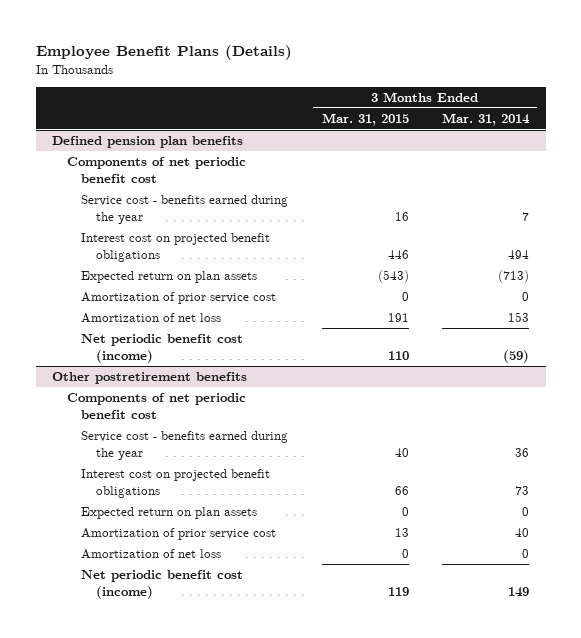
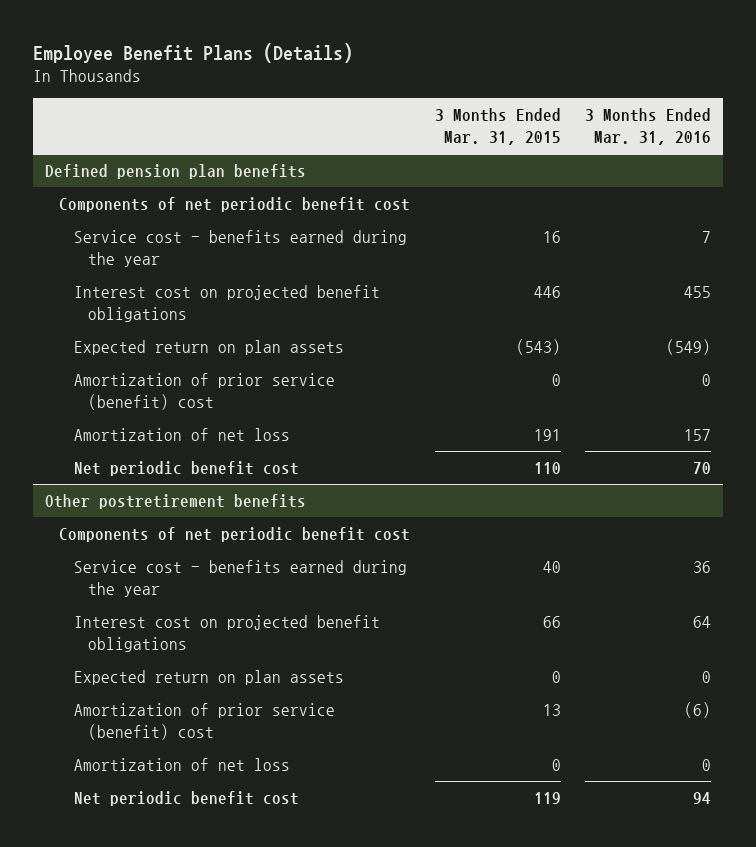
[442,112,531,126] Mar. 31, 2014 -> none
none -> [584,108,711,145] 3 Months Ended Mar. 31, 2016
[81,291,277,304] Amortization of prior service cost -> [73,373,335,410] Amortization of prior service (benefit) cost
[81,333,244,364] Net periodic benefit cost (income) -> [73,461,299,477] Net periodic benefit cost
[81,527,277,540] Amortization of prior service cost -> [73,703,335,740] Amortization of prior service (benefit) cost
[81,569,244,600] Net periodic benefit cost (income) -> [73,791,299,807] Net periodic benefit cost

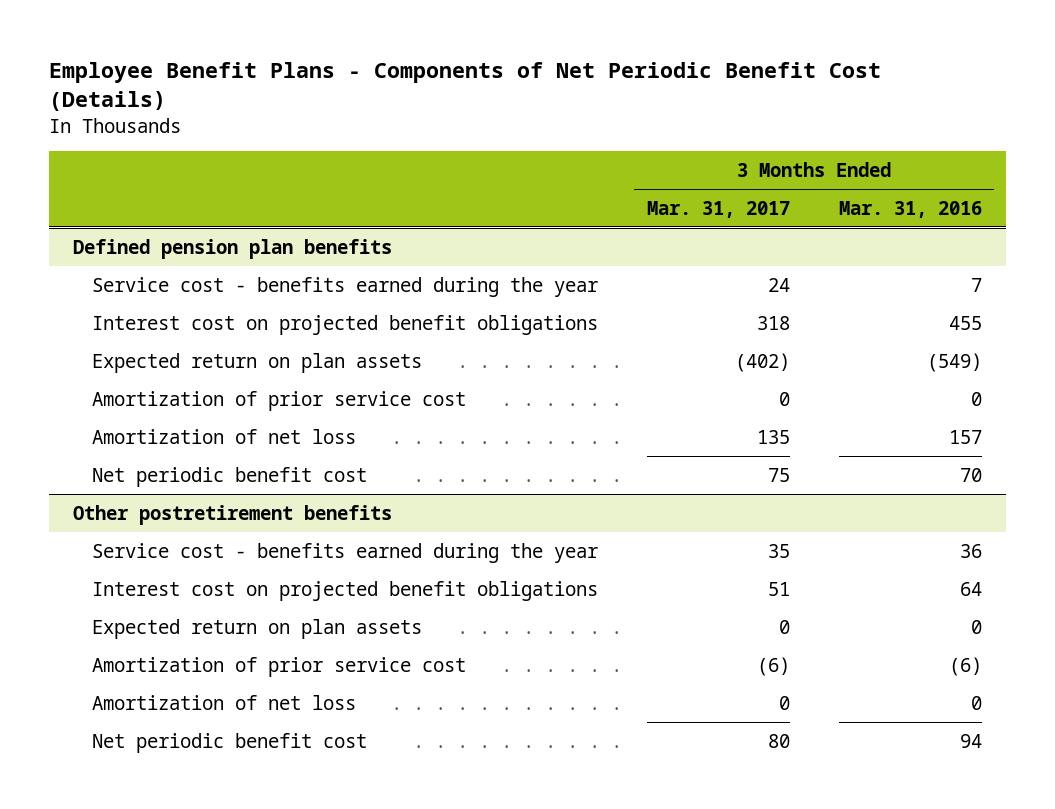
[32,42,353,63] Employee Benefit Plans (Details) -> [48,61,881,112] Employee Benefit Plans - Components of Net Periodic Benefit Cost (Details)
[434,108,561,145] 3 Months Ended Mar. 31, 2015 -> none
none -> [646,200,790,218] Mar. 31, 2017
[59,197,411,213] Components of net periodic benefit cost -> none
[73,373,335,410] Amortization of prior service (benefit) cost -> [91,390,466,411] Amortization of prior service cost
[59,527,411,543] Components of net periodic benefit cost -> none
[73,703,335,740] Amortization of prior service (benefit) cost -> [91,656,466,677] Amortization of prior service cost

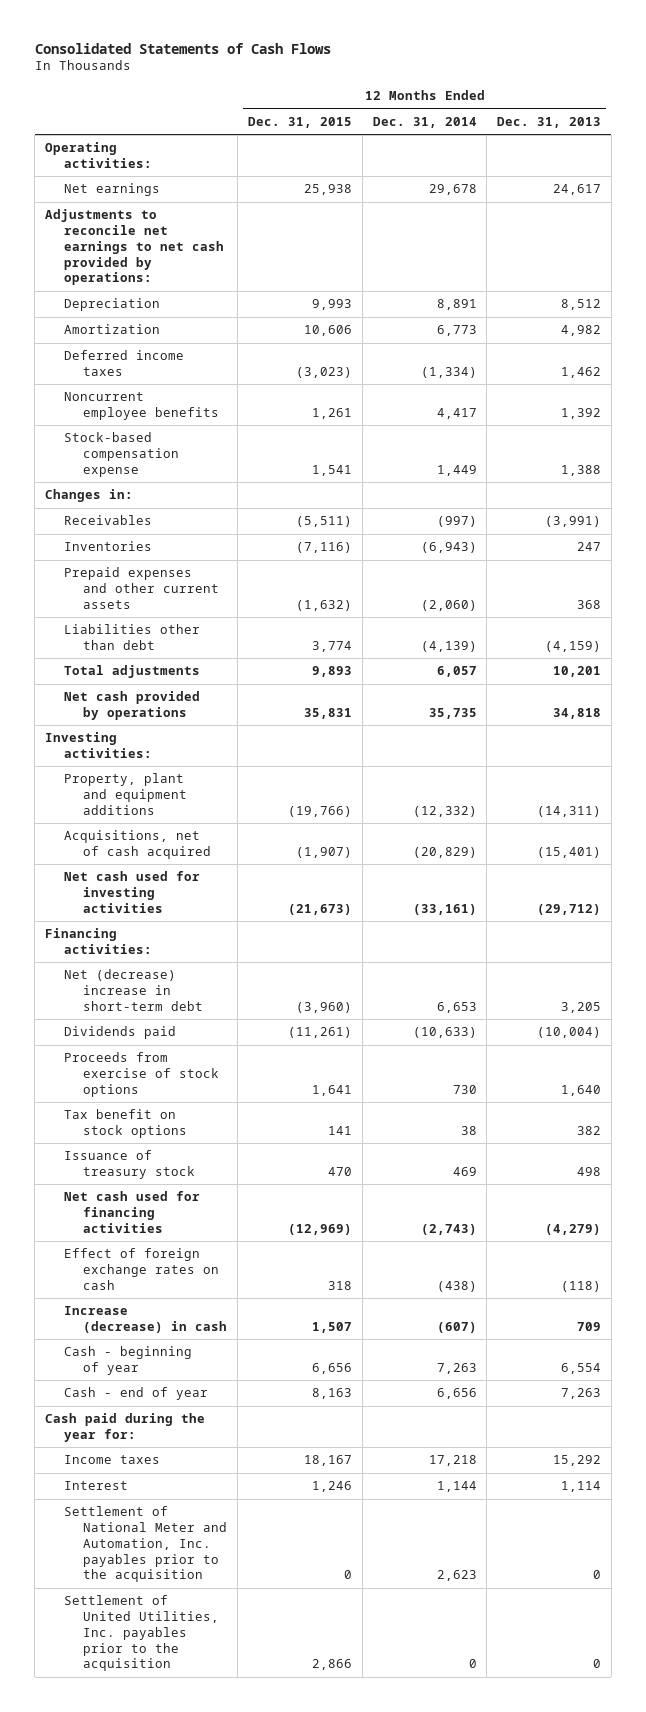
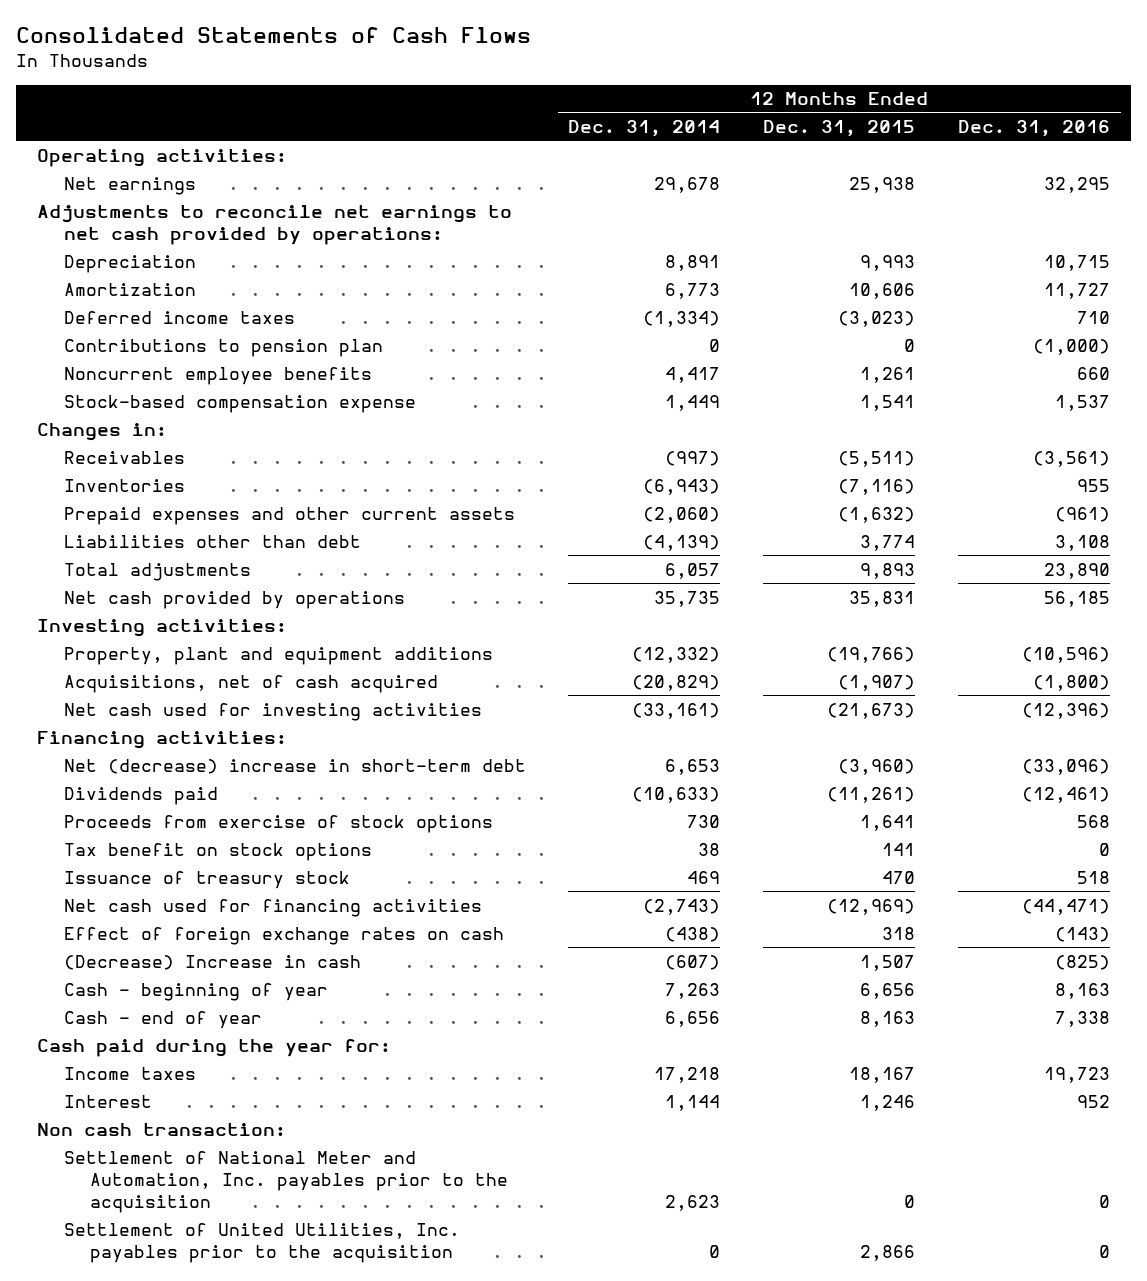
[497,116,602,128] Dec. 31, 2013 -> none
none -> [957,120,1110,138] Dec. 31, 2016
none -> [63,338,383,357] Contributions to pension plan
[64,1306,228,1334] Increase (decrease) in cash -> [63,954,361,970] (Decrease) Increase in cash
none -> [37,1122,287,1136] Non cash transaction:

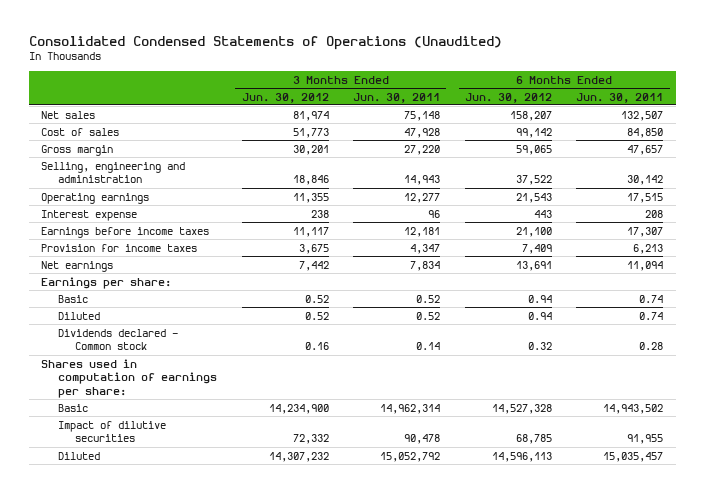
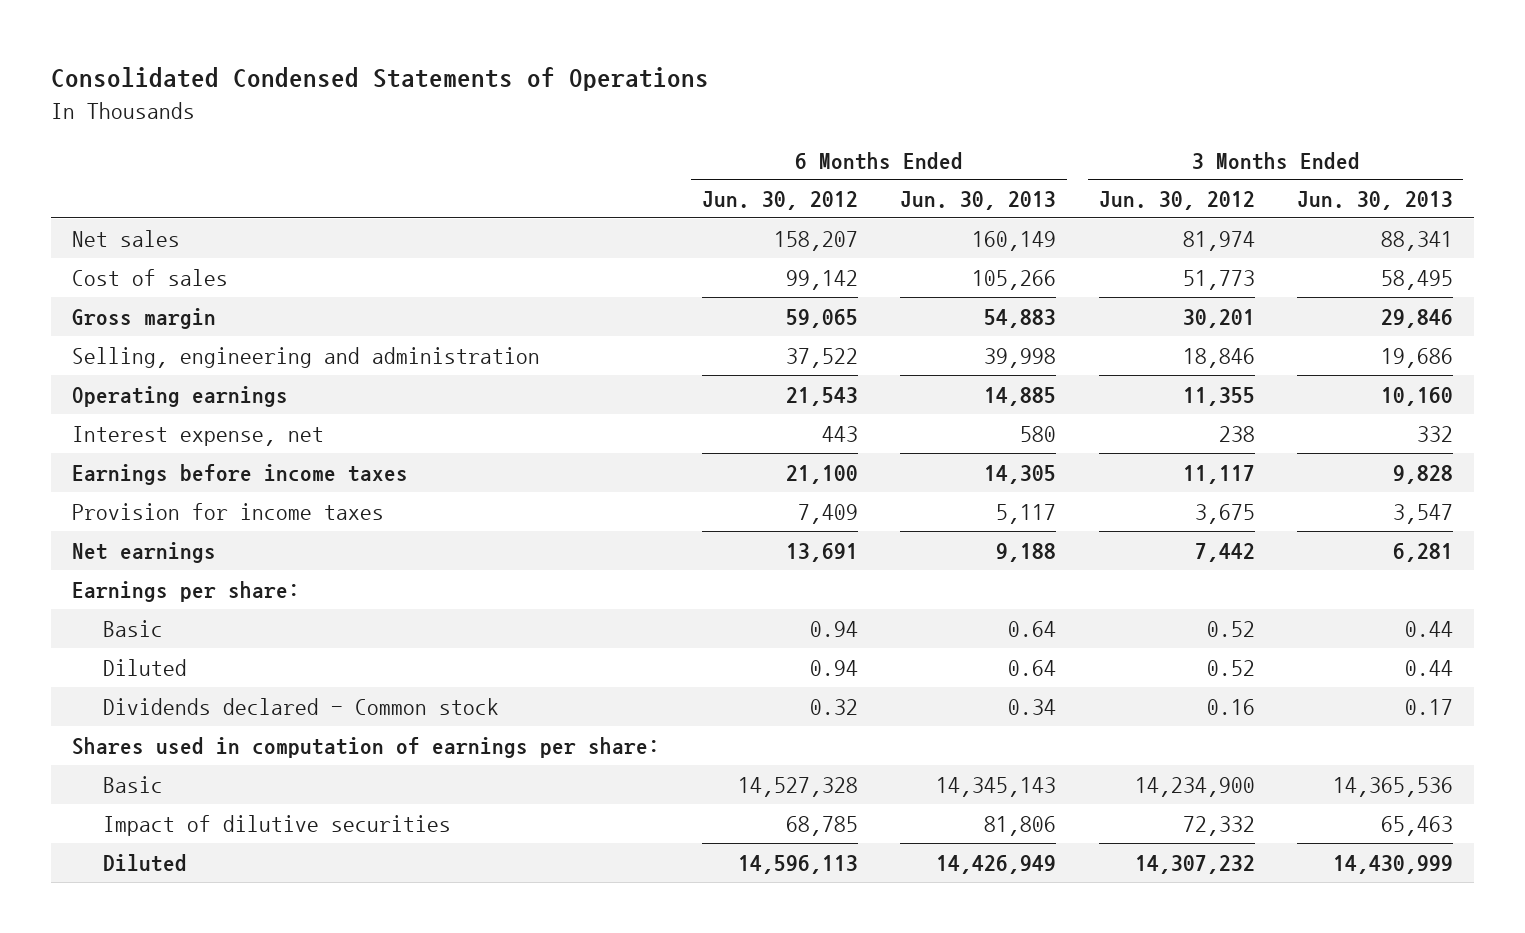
[29,35,503,50] Consolidated Condensed Statements of Operations (Unaudited) -> [50,67,709,92] Consolidated Condensed Statements of Operations
[353,92,441,103] Jun. 30, 2011 -> none
[576,92,664,103] Jun. 30, 2011 -> none
none -> [900,191,1057,211] Jun. 30, 2013
none -> [1296,191,1453,211] Jun. 30, 2013
[41,209,138,221] Interest expense -> [71,425,324,446] Interest expense, net

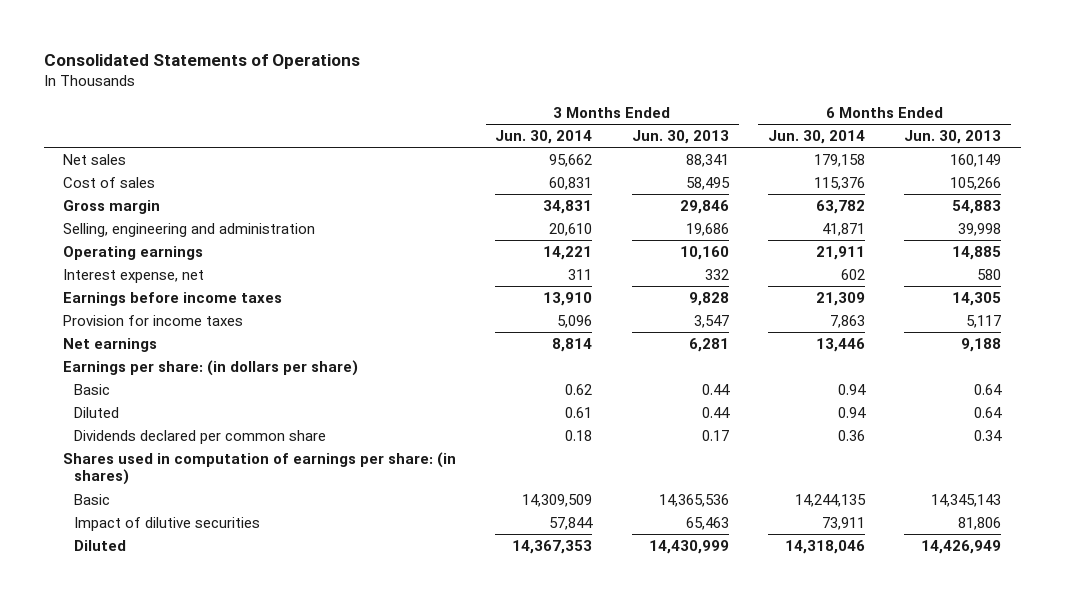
[50,67,709,92] Consolidated Condensed Statements of Operations -> [43,54,360,70] Consolidated Statements of Operations
[701,191,858,211] Jun. 30, 2012 -> none
[1098,191,1255,211] Jun. 30, 2012 -> none
none -> [495,130,593,145] Jun. 30, 2014
none -> [768,130,866,145] Jun. 30, 2014
[71,580,300,602] Earnings per share: -> [63,359,359,376] Earnings per share: (in dollars per share)
[102,697,499,715] Dividends declared - Common stock -> [74,429,327,444] Dividends declared per common share
[71,736,660,758] Shares used in computation of earnings per share: -> [63,451,457,486] Shares used in computation of earnings per share: (in shares)

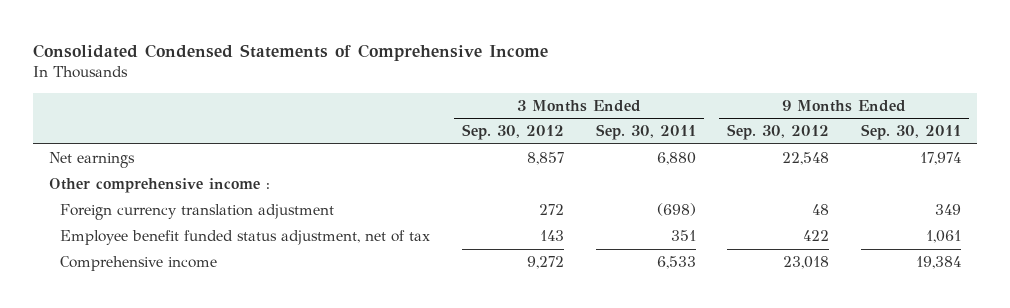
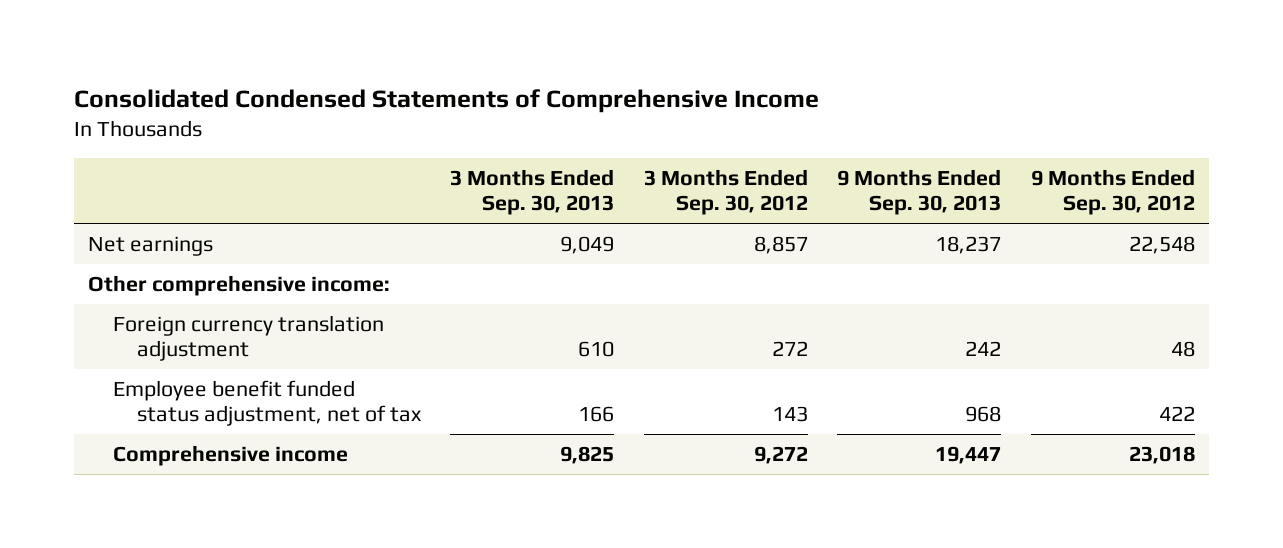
[595,124,696,141] Sep. 30, 2011 -> none
[861,124,962,141] Sep. 30, 2011 -> none
none -> [450,169,615,216] 3 Months Ended Sep. 30, 2013
none -> [837,169,1002,216] 9 Months Ended Sep. 30, 2013
[48,178,270,194] Other comprehensive income : -> [88,274,391,296] Other comprehensive income:

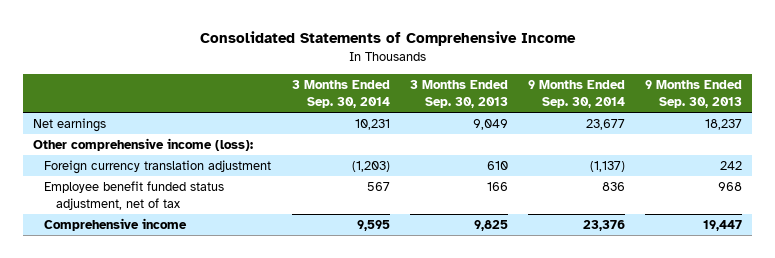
[73,89,819,114] Consolidated Condensed Statements of Comprehensive Income -> [199,31,576,47] Consolidated Statements of Comprehensive Income
[643,169,808,216] 3 Months Ended Sep. 30, 2012 -> none
[1030,169,1195,216] 9 Months Ended Sep. 30, 2012 -> none
none -> [291,80,390,109] 3 Months Ended Sep. 30, 2014
none -> [527,80,625,109] 9 Months Ended Sep. 30, 2014
[88,274,391,296] Other comprehensive income: -> [33,137,254,151] Other comprehensive income (loss):

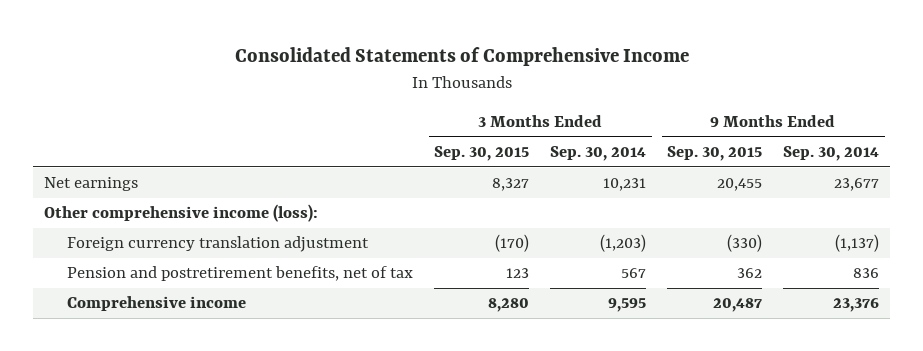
[409,80,508,109] 3 Months Ended Sep. 30, 2013 -> none
[644,80,742,109] 9 Months Ended Sep. 30, 2013 -> none
none -> [434,145,530,161] Sep. 30, 2015
none -> [667,145,763,161] Sep. 30, 2015
[44,180,225,210] Employee benefit funded status adjustment, net of tax -> [67,266,414,282] Pension and postretirement benefits, net of tax

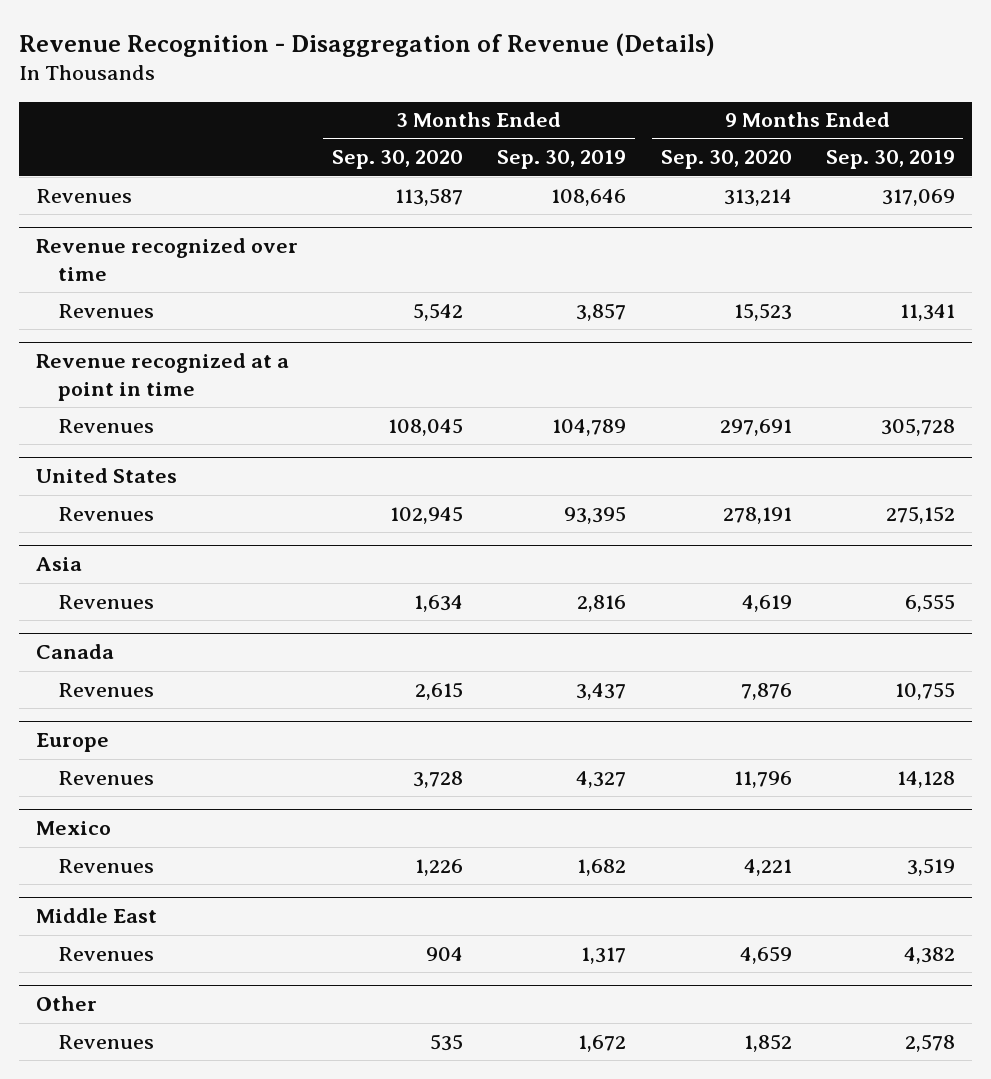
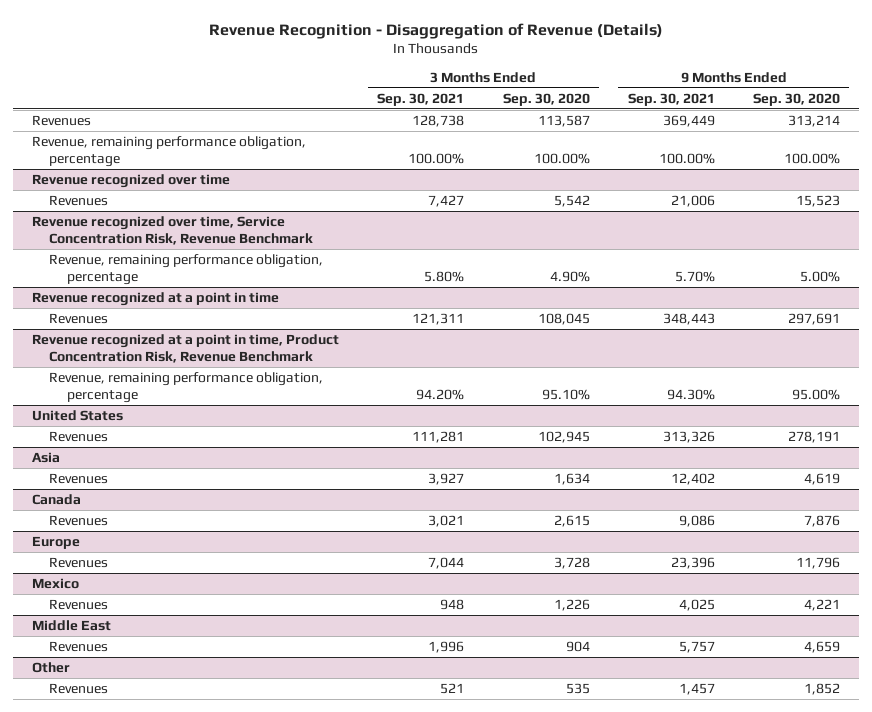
[497,150,627,170] Sep. 30, 2019 -> none
[825,150,955,170] Sep. 30, 2019 -> none
none -> [377,92,465,106] Sep. 30, 2021
none -> [627,92,715,106] Sep. 30, 2021
none -> [32,135,307,167] Revenue, remaining performance obligation, percentage
none -> [32,215,314,245] Revenue recognized over time, Service Concentration Risk, Revenue Benchmark
none -> [49,253,324,285] Revenue, remaining performance obligation, percentage
none -> [32,333,340,363] Revenue recognized at a point in time, Product Concentration Risk, Revenue Benchmark
none -> [49,371,324,403] Revenue, remaining performance obligation, percentage

